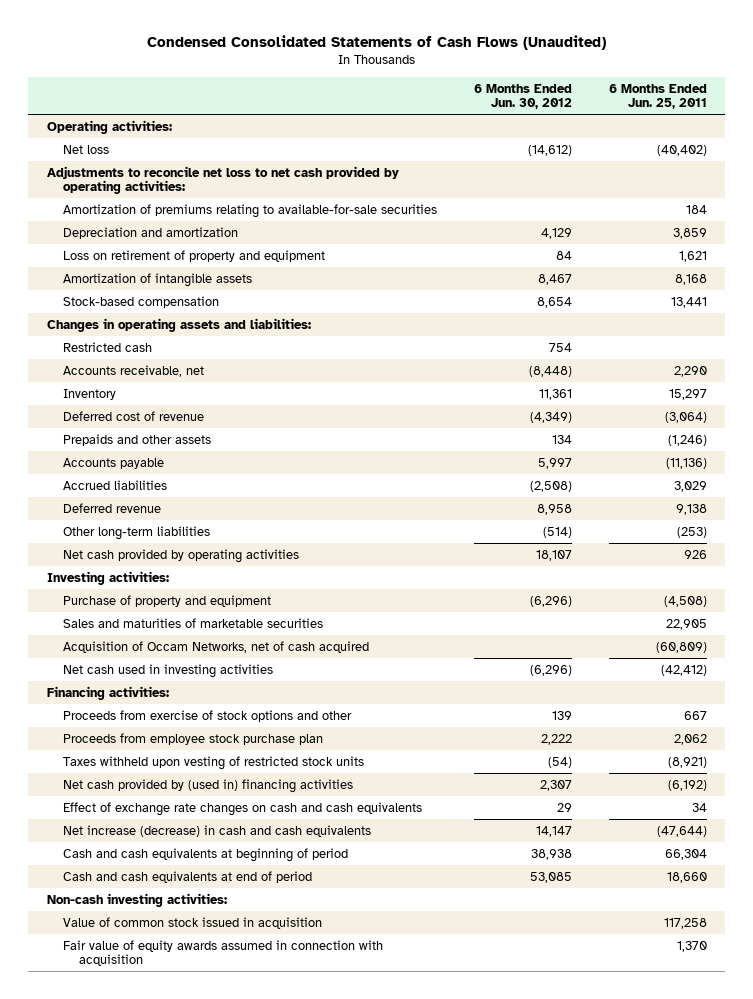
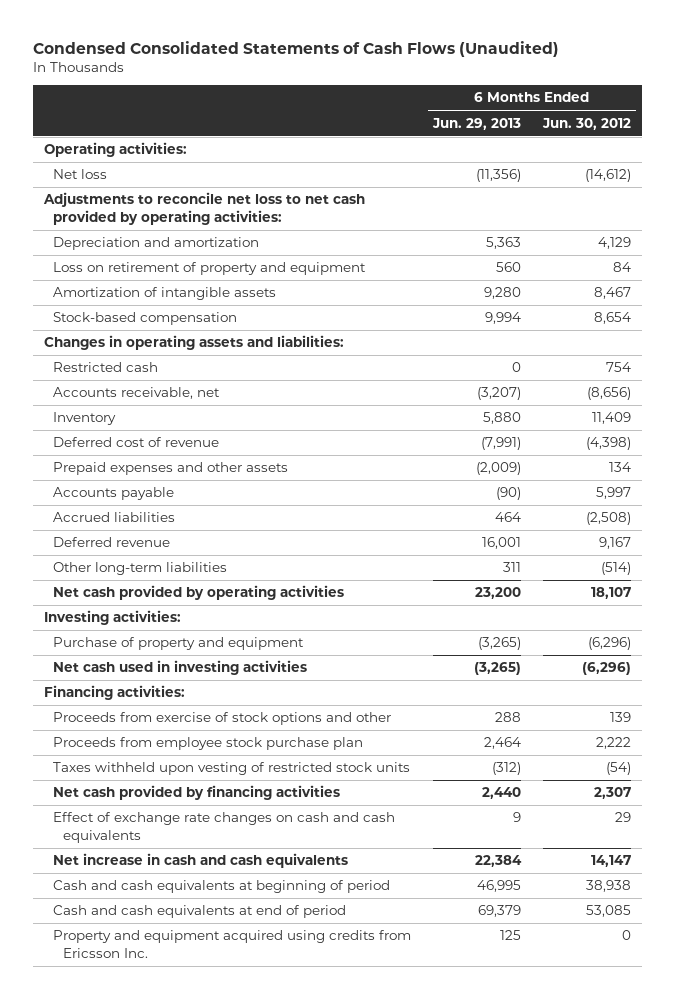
[608,83,707,110] 6 Months Ended Jun. 25, 2011 -> none
none -> [432,117,522,130] Jun. 29, 2013
[62,203,437,218] Amortization of premiums relating to available-for-sale securities -> none
[528,365,572,377] (8,448) -> [586,387,631,401] (8,656)
[538,388,572,400] 11,361 -> [591,412,631,425] 11,409
[529,411,572,423] (4,349) -> [585,437,631,451] (4,398)
[62,433,211,446] Prepaids and other assets -> [53,462,289,476] Prepaid expenses and other assets
[536,503,572,515] 8,958 -> [598,537,631,550] 9,167
[62,617,323,628] Sales and maturities of marketable securities -> none
[62,640,369,653] Acquisition of Occam Networks, net of cash acquired -> none
[62,778,353,793] Net cash provided by (used in) financing activities -> [53,785,341,801] Net cash provided by financing activities
[62,824,371,837] Net increase (decrease) in cash and cash equivalents -> [53,853,349,869] Net increase in cash and cash equivalents
[46,892,227,907] Non-cash investing activities: -> none
[62,916,322,929] Value of common stock issued in acquisition -> none
[62,939,383,967] Fair value of equity awards assumed in connection with acquisition -> none
none -> [53,930,412,958] Property and equipment acquired using credits from Ericsson Inc.

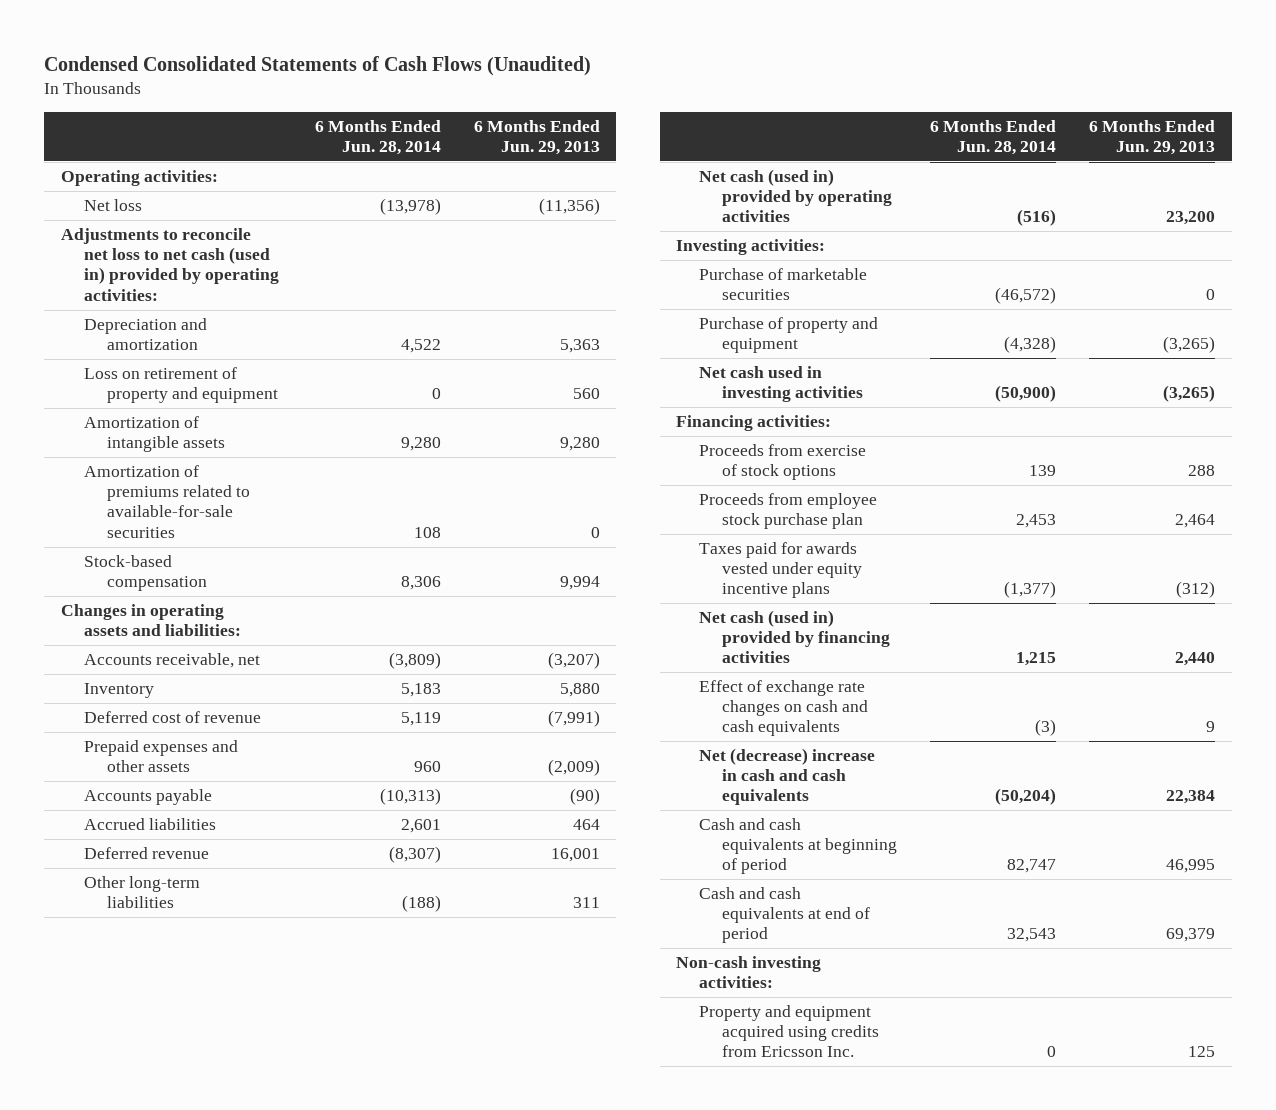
[541,117,631,130] Jun. 30, 2012 -> none
none -> [314,119,441,155] 6 Months Ended Jun. 28, 2014
[42,192,365,225] Adjustments to reconcile net loss to net cash provided by operating activities: -> [60,228,279,301] Adjustments to reconcile net loss to net cash (used in) provided by operating activities:
none -> [83,465,250,538] Amortization of premiums related to available-for-sale securities
[53,362,159,373] Restricted cash -> none
[53,585,345,601] Net cash provided by operating activities -> [699,169,893,223] Net cash (used in) provided by operating activities
none -> [699,268,868,301] Purchase of marketable securities
[53,712,392,726] Proceeds from exercise of stock options and other -> [699,444,867,481] Proceeds from exercise of stock options
[53,762,411,776] Taxes withheld upon vesting of restricted stock units -> [699,542,863,599] Taxes paid for awards vested under equity incentive plans
[53,785,341,801] Net cash provided by financing activities -> [699,610,891,664] Net cash (used in) provided by financing activities
[53,853,349,869] Net increase in cash and cash equivalents -> [699,748,876,806] Net (decrease) increase in cash and cash equivalents
none -> [676,956,822,989] Non-cash investing activities:

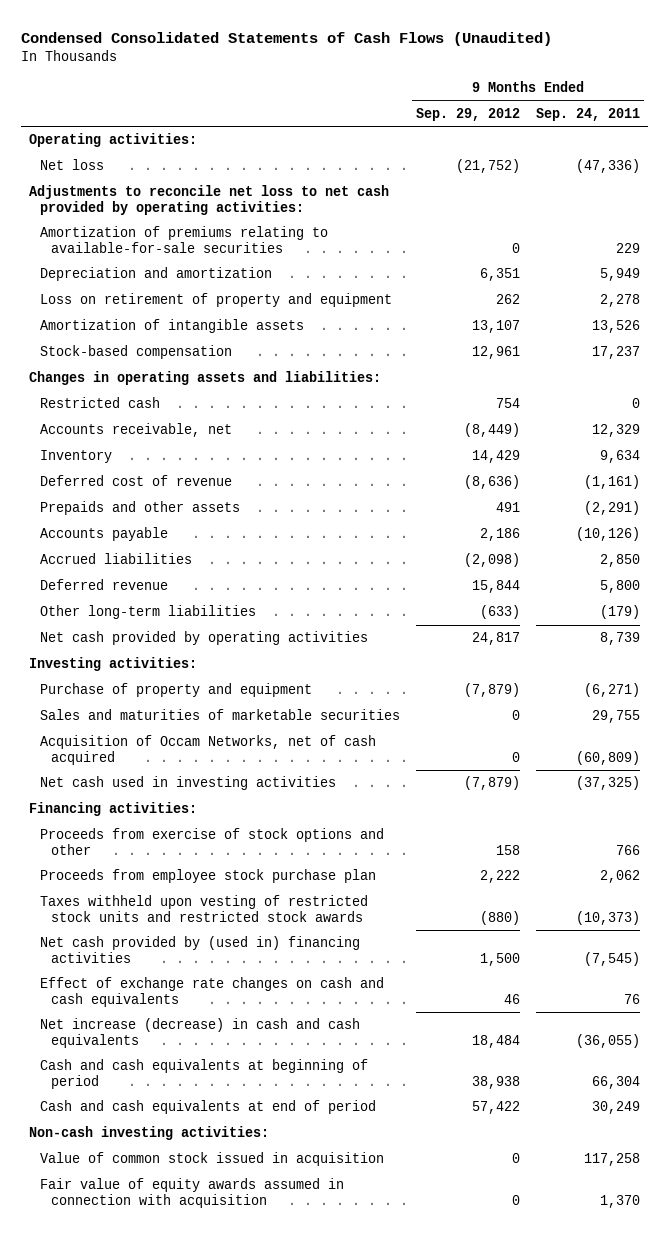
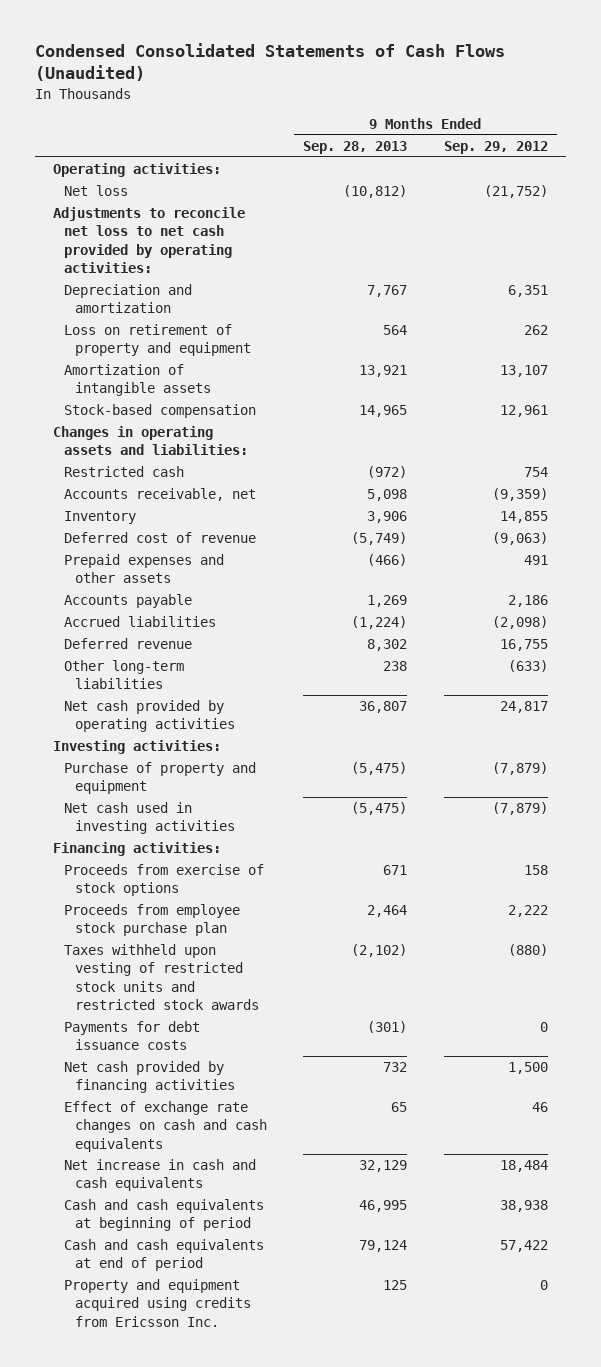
[536,107,641,121] Sep. 24, 2011 -> none
none -> [303,141,408,155] Sep. 28, 2013
[40,226,329,254] Amortization of premiums relating to available-for-sale securities -> none
[464,423,521,438] (8,449) -> [491,488,548,502] (9,359)
[472,450,521,464] 14,429 -> [499,511,548,524] 14,855
[464,475,521,490] (8,636) -> [491,532,548,546] (9,063)
[40,501,241,516] Prepaids and other assets -> [64,554,225,584] Prepaid expenses and other assets
[472,580,521,594] 15,844 -> [499,639,548,652] 16,755
[40,709,401,721] Sales and maturities of marketable securities -> none
[40,735,377,766] Acquisition of Occam Networks, net of cash acquired -> none
[40,828,385,856] Proceeds from exercise of stock options and other -> [64,864,265,897] Proceeds from exercise of stock options
none -> [64,1021,201,1051] Payments for debt issuance costs
[40,936,361,964] Net cash provided by (used in) financing activities -> [64,1061,236,1094] Net cash provided by financing activities
[40,1018,361,1049] Net increase (decrease) in cash and cash equivalents -> [64,1159,257,1192] Net increase in cash and cash equivalents
[29,1126,270,1141] Non-cash investing activities: -> none
[40,1152,385,1167] Value of common stock issued in acquisition -> none
[40,1178,345,1209] Fair value of equity awards assumed in connection with acquisition -> none
none -> [64,1279,252,1327] Property and equipment acquired using credits from Ericsson Inc.

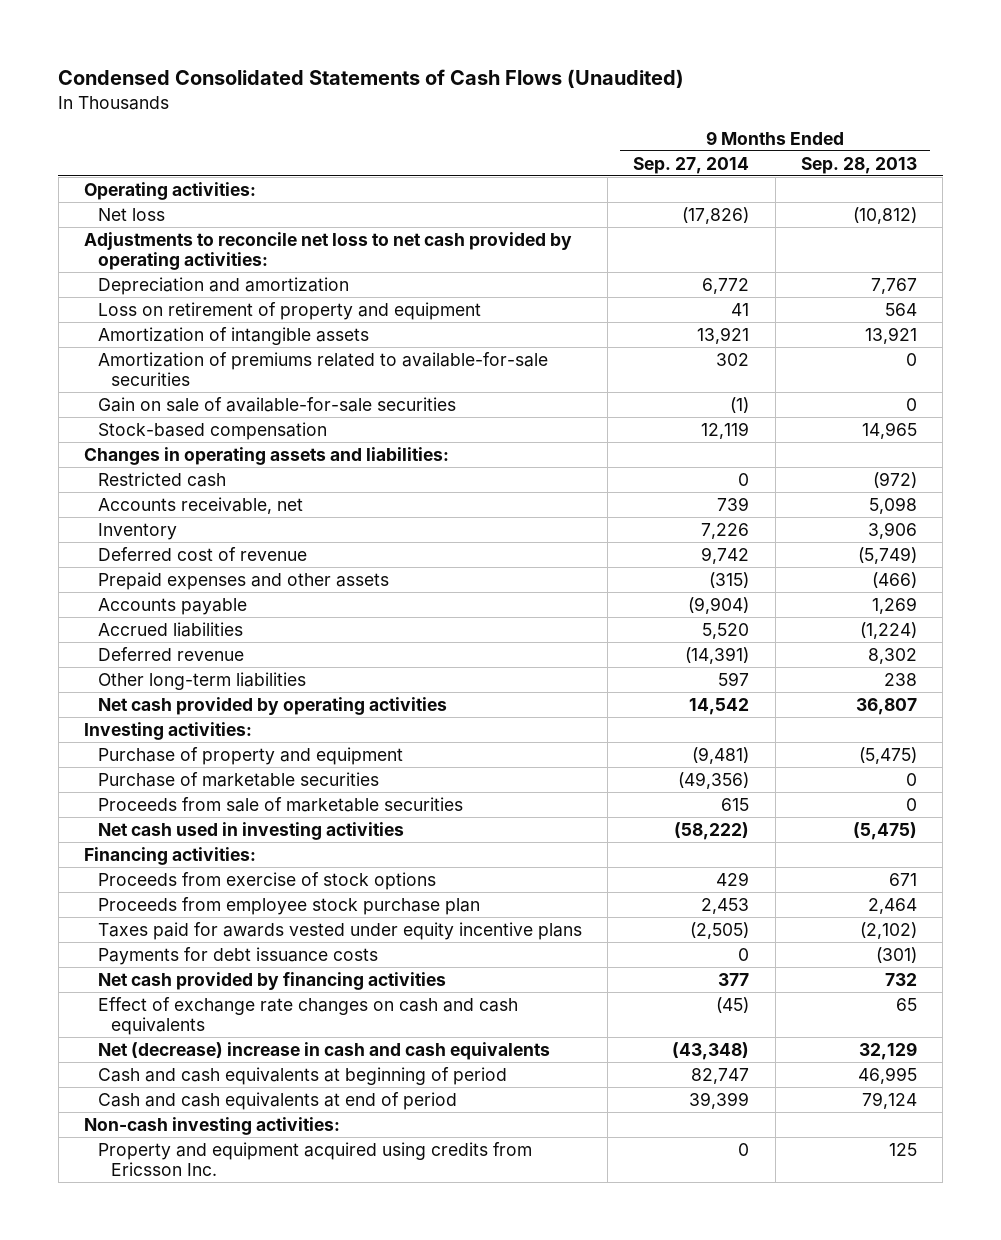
[443,141,548,155] Sep. 29, 2012 -> none
none -> [633,156,750,174] Sep. 27, 2014
none -> [97,351,548,386] Amortization of premiums related to available-for-sale securities
none -> [97,396,456,412] Gain on sale of available-for-sale securities
none -> [97,771,379,787] Purchase of marketable securities
none -> [97,796,463,812] Proceeds from sale of marketable securities
[64,944,260,1010] Taxes withheld upon vesting of restricted stock units and restricted stock awards -> [97,921,582,940] Taxes paid for awards vested under equity incentive plans
[64,1159,257,1192] Net increase in cash and cash equivalents -> [97,1041,550,1060] Net (decrease) increase in cash and cash equivalents
none -> [84,1116,341,1135] Non-cash investing activities:

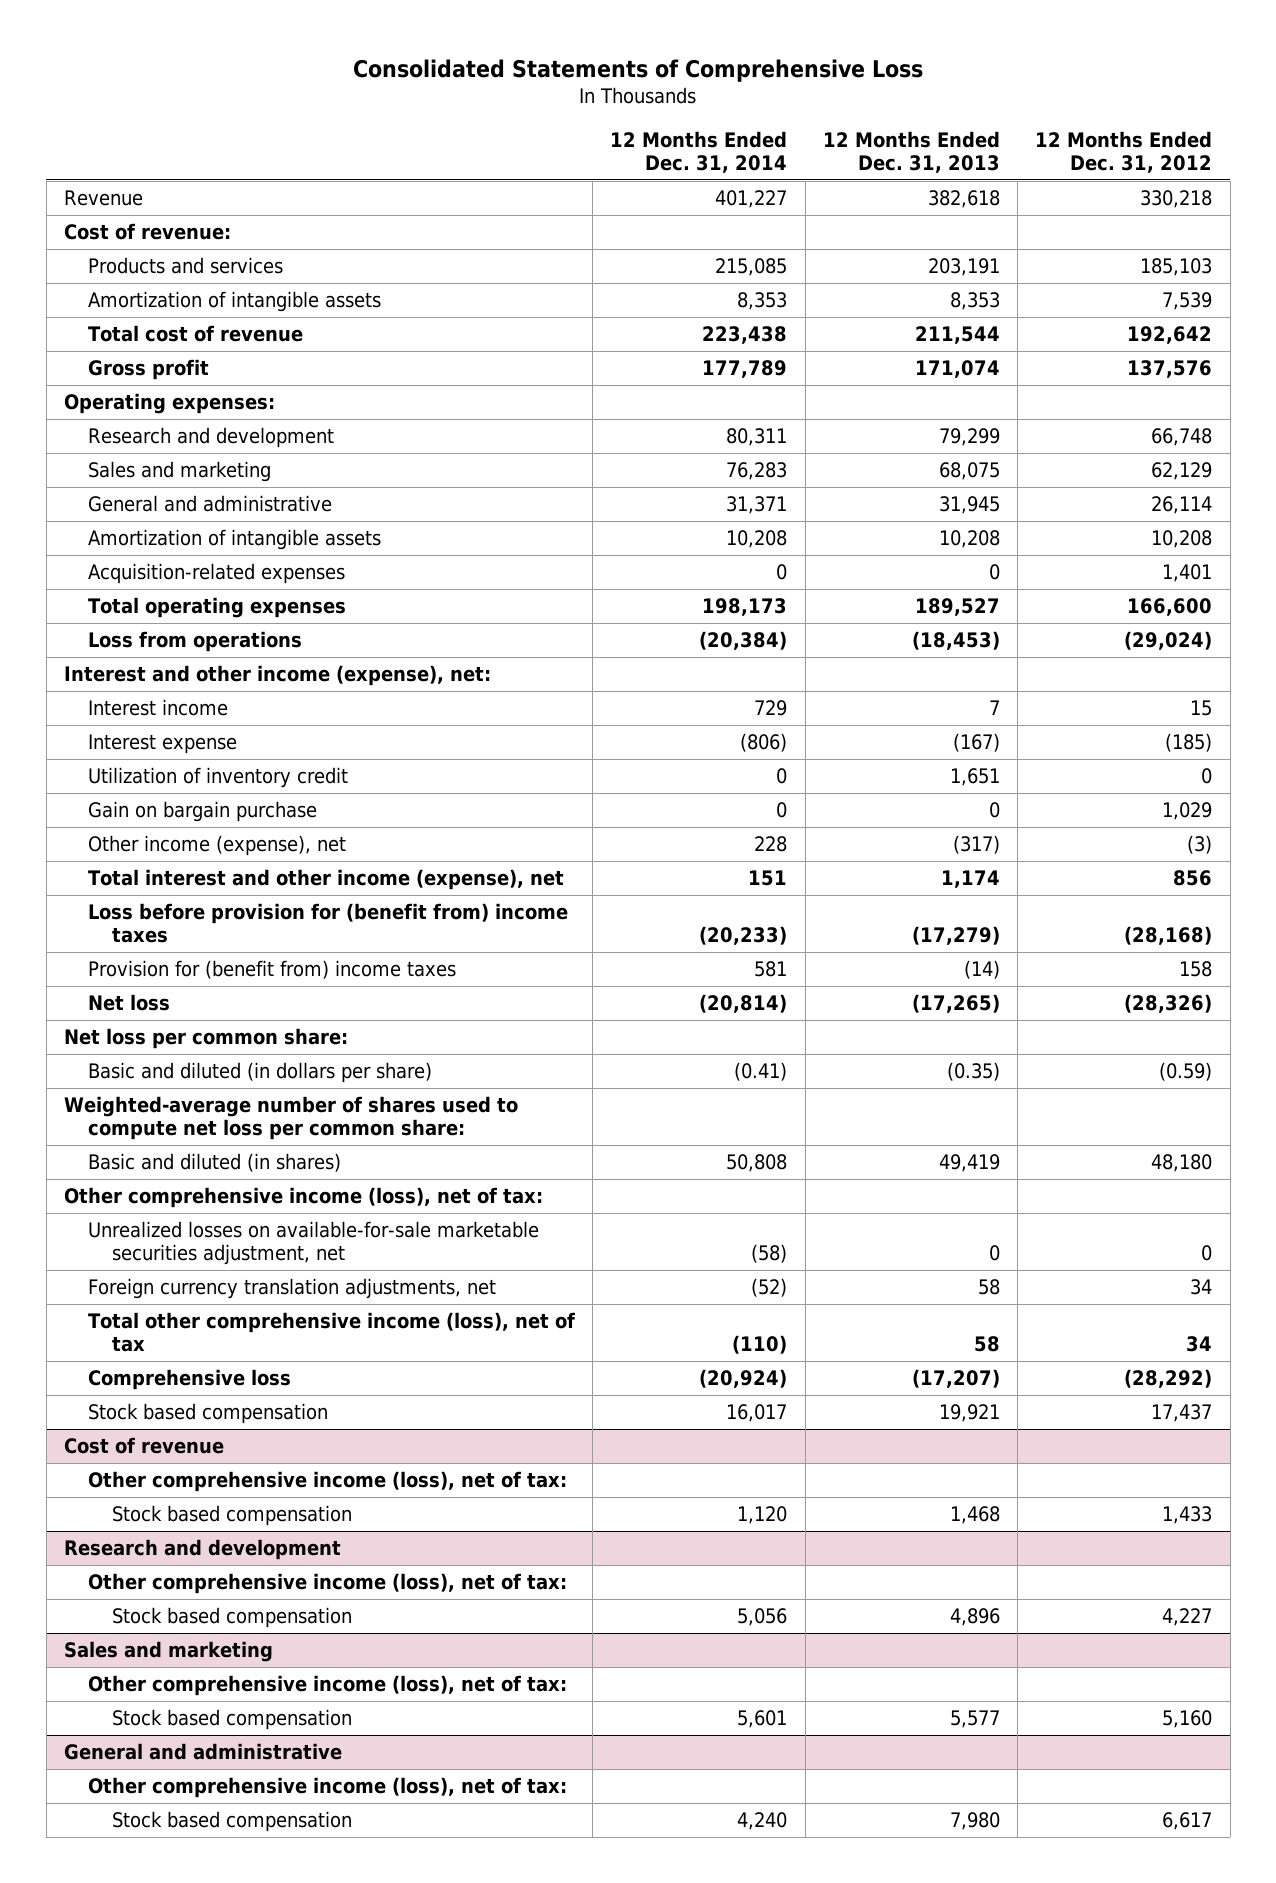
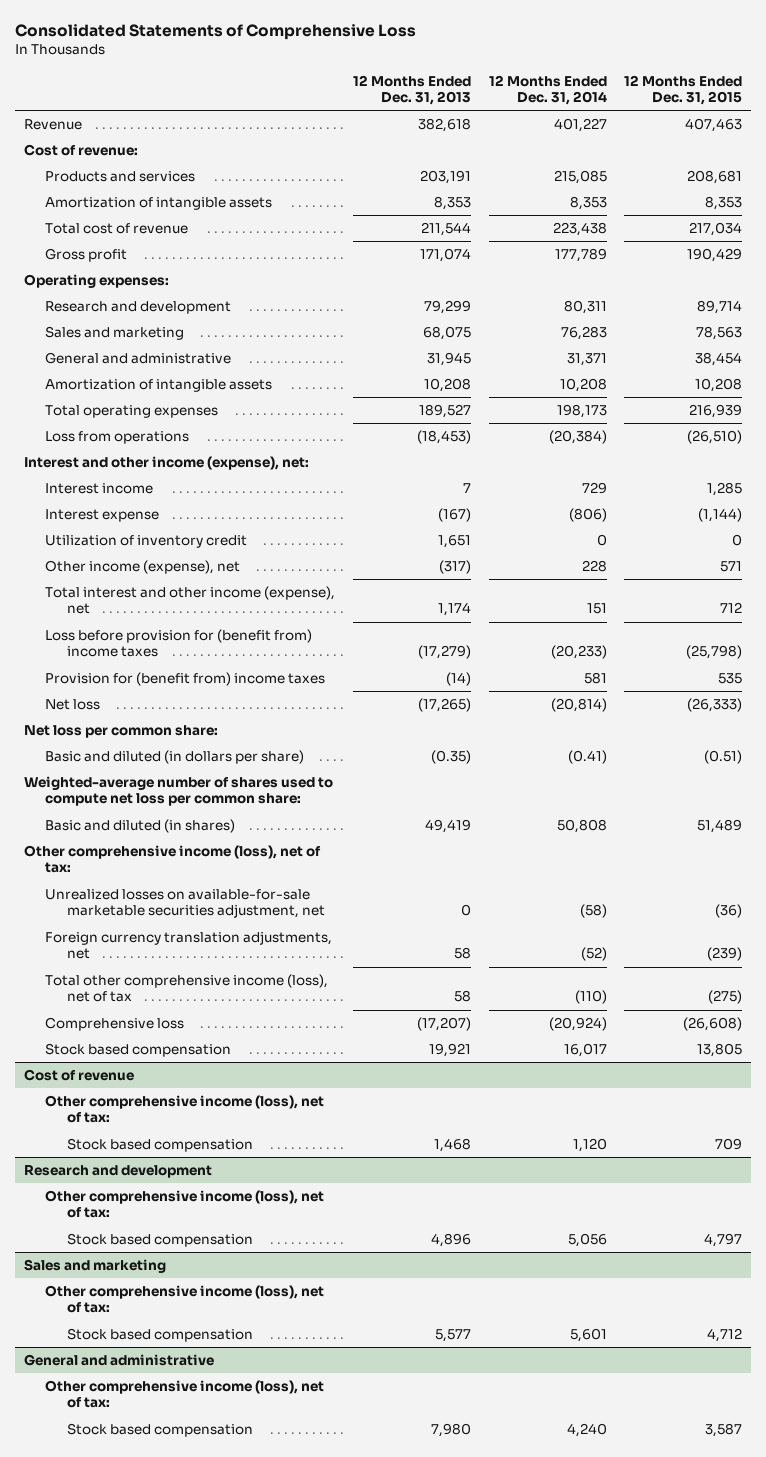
[1035,131,1213,174] 12 Months Ended Dec. 31, 2012 -> none
none -> [624,74,743,106] 12 Months Ended Dec. 31, 2015
[87,562,345,584] Acquisition-related expenses -> none
[87,800,317,822] Gain on bargain purchase -> none

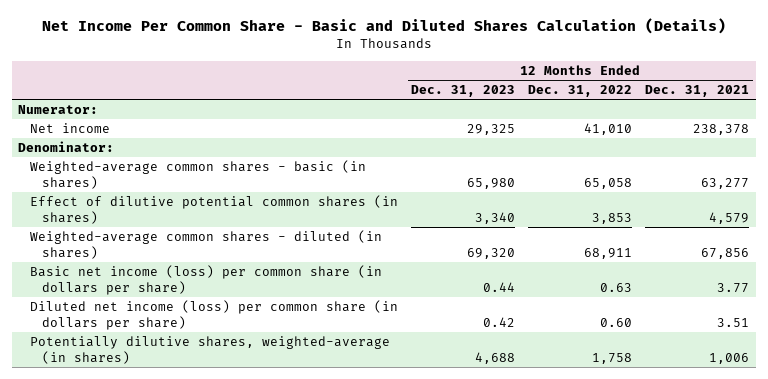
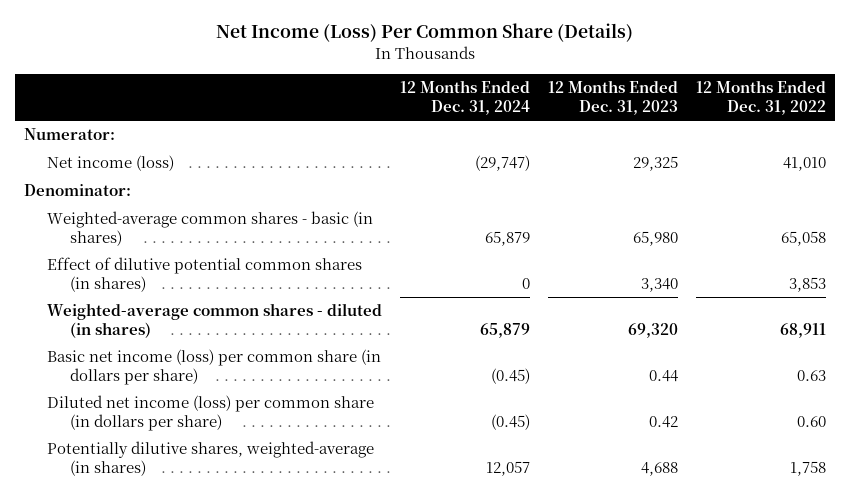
[41,18,726,35] Net Income Per Common Share - Basic and Diluted Shares Calculation (Details) -> [215,23,633,43] Net Income (Loss) Per Common Share (Details)
[645,85,750,98] Dec. 31, 2021 -> none
none -> [399,79,530,115] 12 Months Ended Dec. 31, 2024
[29,123,110,134] Net income -> [46,155,174,172] Net income (loss)

